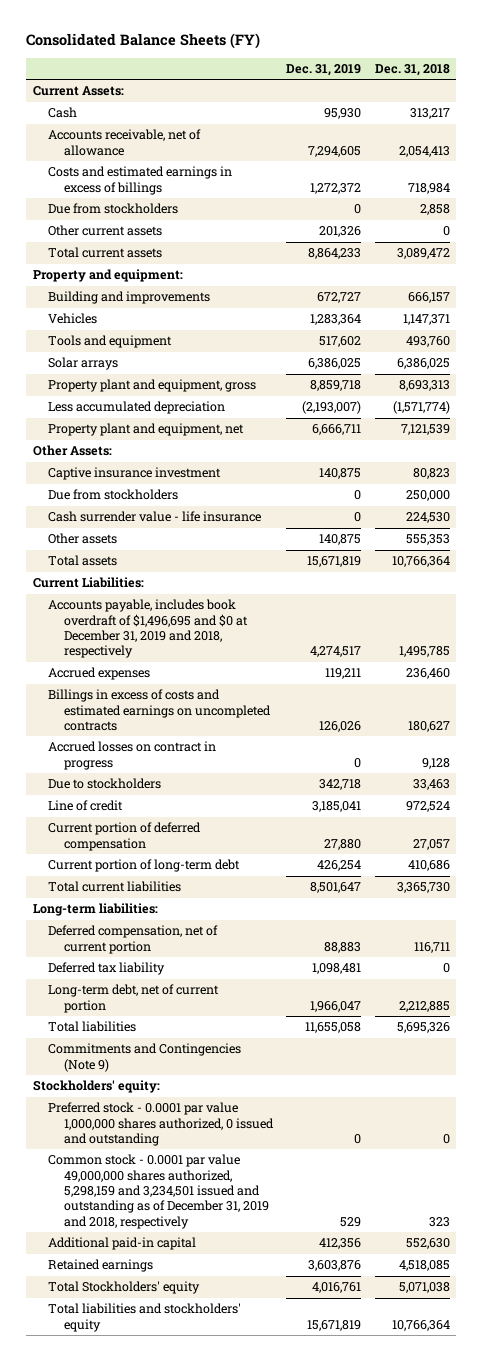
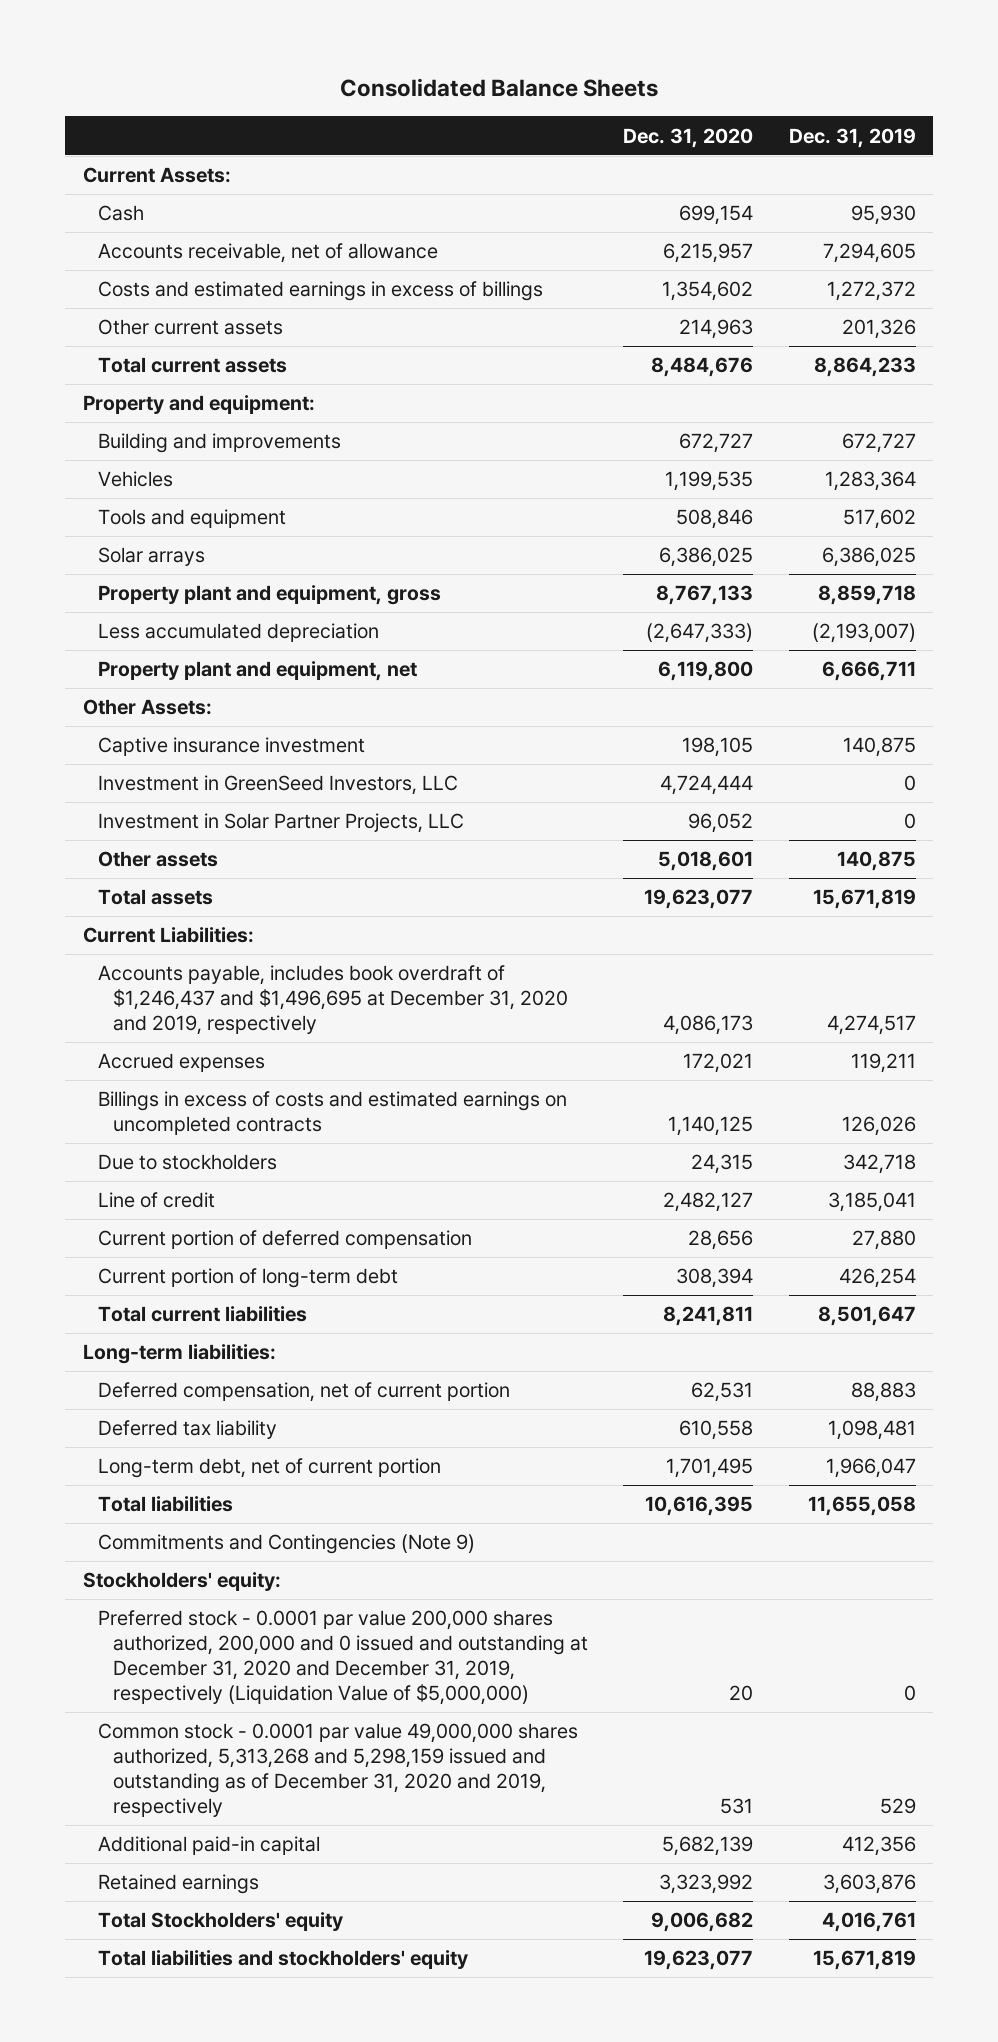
[26,33,261,50] Consolidated Balance Sheets (FY) -> [340,78,659,98] Consolidated Balance Sheets
[374,64,450,77] Dec. 31, 2018 -> none
none -> [623,127,754,148] Dec. 31, 2020
[48,203,179,215] Due from stockholders -> none
[48,489,179,501] Due from stockholders -> none
[48,511,262,523] Cash surrender value - life insurance -> none
none -> [98,775,459,796] Investment in GreenSeed Investors, LLC
none -> [98,813,465,834] Investment in Solar Partner Projects, LLC
[48,599,249,659] Accounts payable, includes book overdraft of $1,496,695 and $0 at December 31, 2019 and 2018, respectively -> [98,965,569,1035] Accounts payable, includes book overdraft of $1,246,437 and $1,496,695 at December 31, 2020 and 2019, respectively
[48,741,217,770] Accrued losses on contract in progress -> none
[48,1102,275,1146] Preferred stock - 0.0001 par value 1,000,000 shares authorized, 0 issued and outstanding -> [98,1610,589,1705] Preferred stock - 0.0001 par value 200,000 shares authorized, 200,000 and 0 issued and outstanding at December 31, 2020 and December 31, 2019, respectively (Liquidation Value of $5,000,000)
[48,1154,270,1229] Common stock - 0.0001 par value 49,000,000 shares authorized, 5,298,159 and 3,234,501 issued and outstanding as of December 31, 2019 and 2018, respectively -> [98,1723,579,1817] Common stock - 0.0001 par value 49,000,000 shares authorized, 5,313,268 and 5,298,159 issued and outstanding as of December 31, 2020 and 2019, respectively

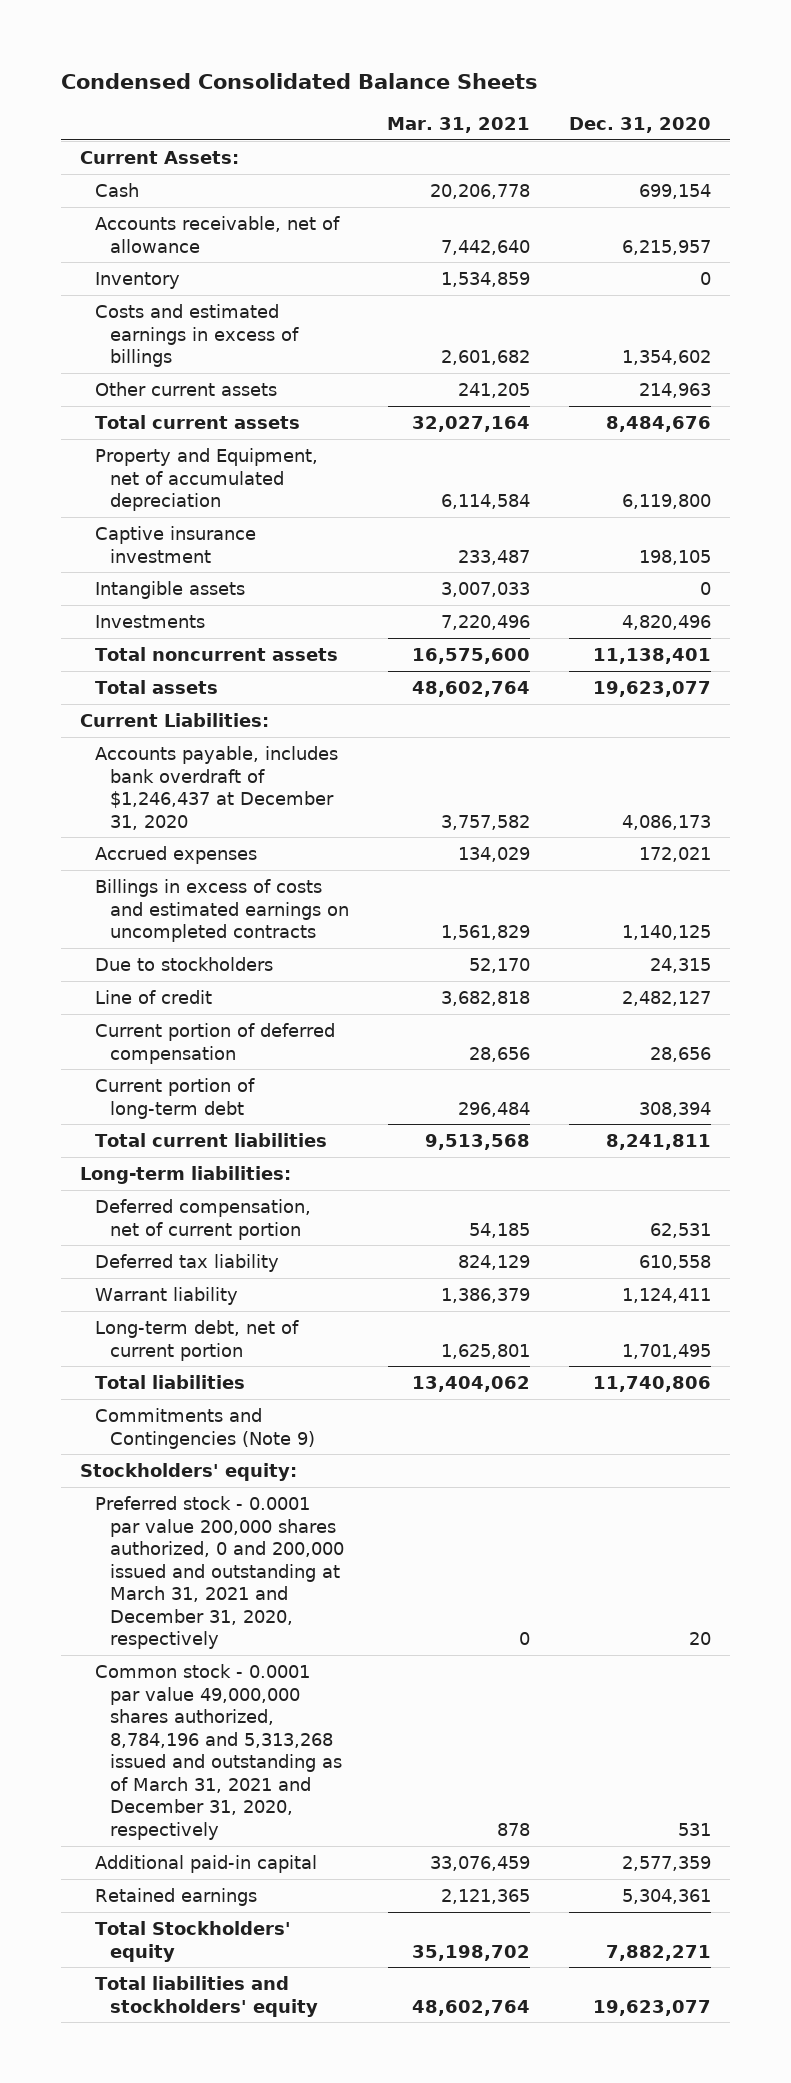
[340,78,659,98] Consolidated Balance Sheets -> [60,73,538,90] Condensed Consolidated Balance Sheets
[788,127,916,148] Dec. 31, 2019 -> none
none -> [387,117,531,134] Mar. 31, 2021
none -> [95,271,181,289] Inventory
[82,395,315,415] Property and equipment: -> none
[98,433,342,454] Building and improvements -> none
[98,471,174,488] Vehicles -> none
[98,509,287,529] Tools and equipment -> none
[98,547,206,567] Solar arrays -> none
[98,585,442,606] Property plant and equipment, gross -> none
[98,623,380,643] Less accumulated depreciation -> none
[82,699,212,716] Other Assets: -> none
[98,661,418,682] Property plant and equipment, net -> [95,447,319,512] Property and Equipment, net of accumulated depreciation
[98,775,459,796] Investment in GreenSeed Investors, LLC -> none
[98,813,465,834] Investment in Solar Partner Projects, LLC -> none
[98,851,219,868] Other assets -> none
none -> [95,580,246,599] Intangible assets
none -> [95,614,206,628] Investments
none -> [95,646,339,661] Total noncurrent assets
[98,965,569,1035] Accounts payable, includes book overdraft of $1,246,437 and $1,496,695 at December 31, 2020 and 2019, respectively -> [95,745,339,830] Accounts payable, includes bank overdraft of $1,246,437 at December 31, 2020
none -> [95,1286,239,1305] Warrant liability
[645,1496,754,1517] 10,616,395 -> [592,1375,711,1392] 11,740,806
[98,1610,589,1705] Preferred stock - 0.0001 par value 200,000 shares authorized, 200,000 and 0 issued and outstanding at December 31, 2020 and December 31, 2019, respectively (Liquidation Value of $5,000,000) -> [95,1495,345,1650] Preferred stock - 0.0001 par value 200,000 shares authorized, 0 and 200,000 issued and outstanding at March 31, 2021 and December 31, 2020, respectively
[98,1723,579,1817] Common stock - 0.0001 par value 49,000,000 shares authorized, 5,313,268 and 5,298,159 issued and outstanding as of December 31, 2020 and 2019, respectively -> [95,1663,343,1840] Common stock - 0.0001 par value 49,000,000 shares authorized, 8,784,196 and 5,313,268 issued and outstanding as of March 31, 2021 and December 31, 2020, respectively
[662,1836,754,1857] 5,682,139 -> [621,1855,711,1871] 2,577,359
[659,1874,754,1895] 3,323,992 -> [621,1888,711,1904] 5,304,361
[651,1912,754,1933] 9,006,682 -> [605,1944,711,1961] 7,882,271

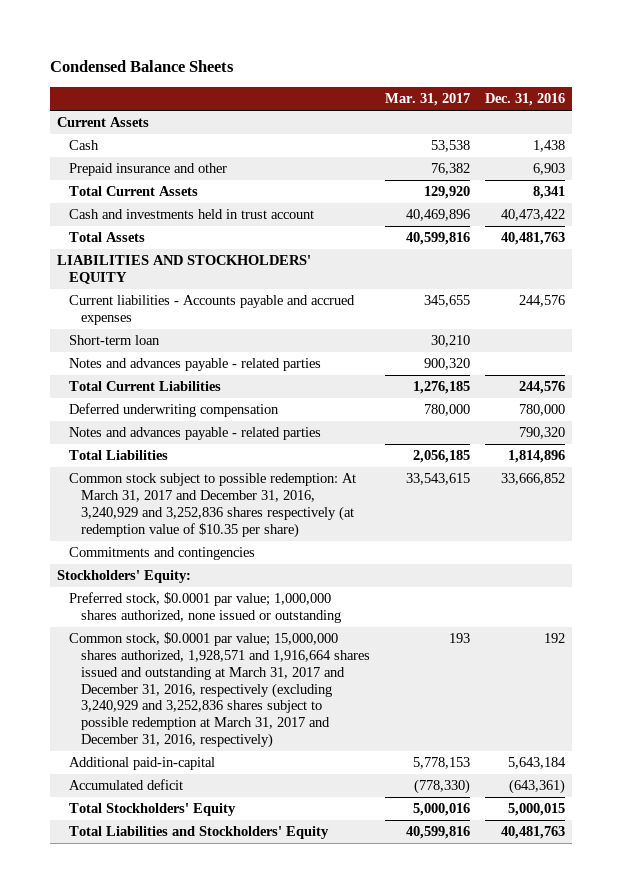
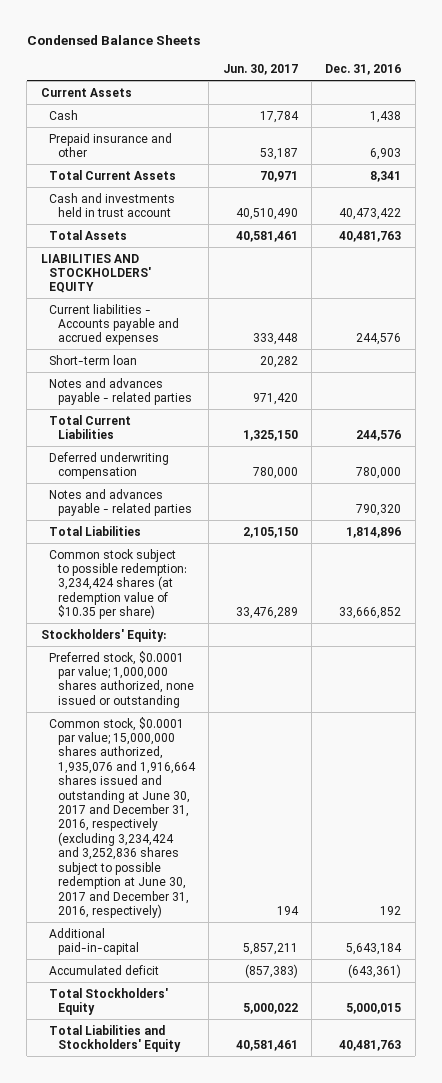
[384,93,470,107] Mar. 31, 2017 -> none
none -> [222,63,298,75] Jun. 30, 2017
[69,547,256,561] Commitments and contingencies -> none
[69,473,357,538] Common stock subject to possible redemption: At March 31, 2017 and December 31, 2016, 3,240,929 and 3,252,836 shares respectively (at redemption value of $10.35 per share) -> [49,548,187,620] Common stock subject to possible redemption: 3,234,424 shares (at redemption value of $10.35 per share)
[69,632,371,748] Common stock, $0.0001 par value; 15,000,000 shares authorized, 1,928,571 and 1,916,664 shares issued and outstanding at March 31, 2017 and December 31, 2016, respectively (excluding 3,240,929 and 3,252,836 shares subject to possible redemption at March 31, 2017 and December 31, 2016, respectively) -> [49,716,196,918] Common stock, $0.0001 par value; 15,000,000 shares authorized, 1,935,076 and 1,916,664 shares issued and outstanding at June 30, 2017 and December 31, 2016, respectively (excluding 3,234,424 and 3,252,836 shares subject to possible redemption at June 30, 2017 and December 31, 2016, respectively)

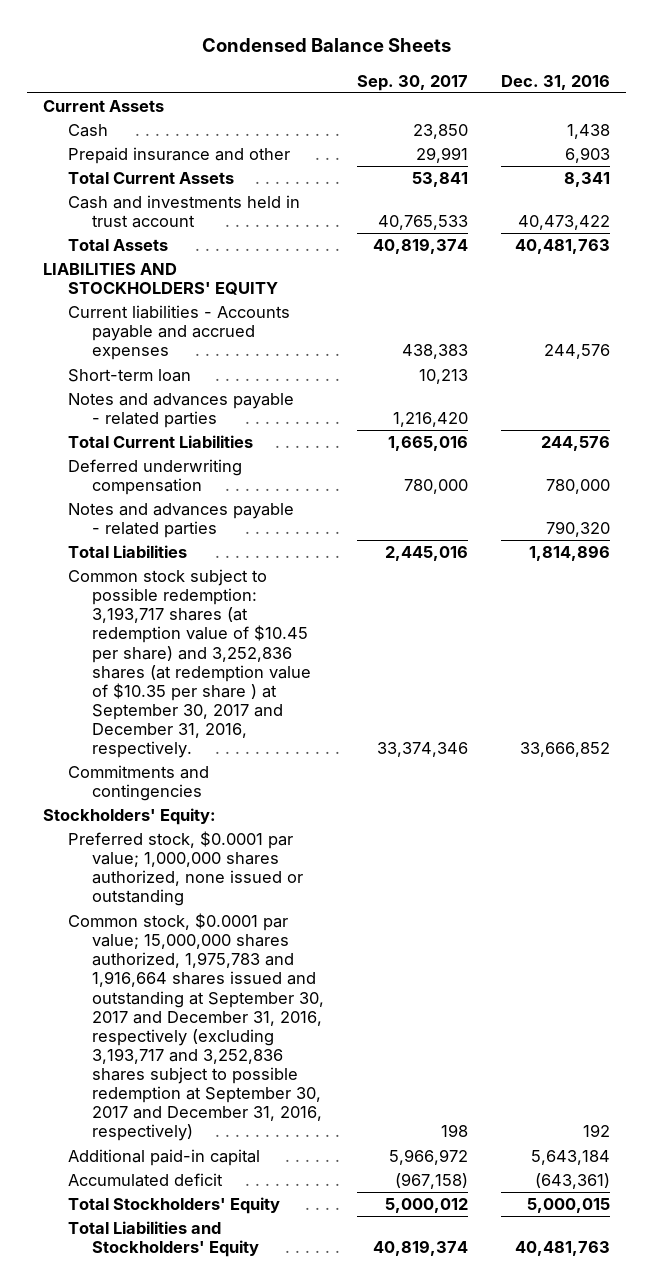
[222,63,298,75] Jun. 30, 2017 -> none
none -> [356,74,468,91] Sep. 30, 2017
[49,548,187,620] Common stock subject to possible redemption: 3,234,424 shares (at redemption value of $10.35 per share) -> [67,569,311,759] Common stock subject to possible redemption: 3,193,717 shares (at redemption value of $10.45 per share) and 3,252,836 shares (at redemption value of $10.35 per share ) at September 30, 2017 and December 31, 2016, respectively.
none -> [67,765,209,802] Commitments and contingencies
[49,716,196,918] Common stock, $0.0001 par value; 15,000,000 shares authorized, 1,935,076 and 1,916,664 shares issued and outstanding at June 30, 2017 and December 31, 2016, respectively (excluding 3,234,424 and 3,252,836 shares subject to possible redemption at June 30, 2017 and December 31, 2016, respectively) -> [67,913,324,1142] Common stock, $0.0001 par value; 15,000,000 shares authorized, 1,975,783 and 1,916,664 shares issued and outstanding at September 30, 2017 and December 31, 2016, respectively (excluding 3,193,717 and 3,252,836 shares subject to possible redemption at September 30, 2017 and December 31, 2016, respectively)
[49,927,139,955] Additional paid-in-capital -> [67,1149,260,1167] Additional paid-in capital

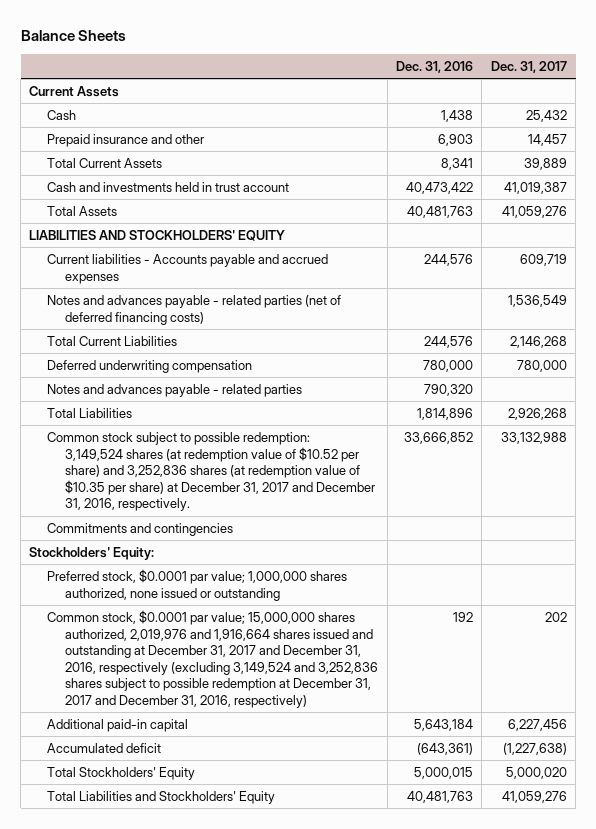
[201,38,451,53] Condensed Balance Sheets -> [20,29,126,41] Balance Sheets
[356,74,468,91] Sep. 30, 2017 -> none
none -> [490,61,567,74] Dec. 31, 2017
[67,369,191,383] Short-term loan -> none
[67,393,294,429] Notes and advances payable - related parties -> [47,294,342,325] Notes and advances payable - related parties (net of deferred financing costs)
[67,569,311,759] Common stock subject to possible redemption: 3,193,717 shares (at redemption value of $10.45 per share) and 3,252,836 shares (at redemption value of $10.35 per share ) at September 30, 2017 and December 31, 2016, respectively. -> [47,431,376,512] Common stock subject to possible redemption: 3,149,524 shares (at redemption value of $10.52 per share) and 3,252,836 shares (at redemption value of $10.35 per share) at December 31, 2017 and December 31, 2016, respectively.
[67,913,324,1142] Common stock, $0.0001 par value; 15,000,000 shares authorized, 1,975,783 and 1,916,664 shares issued and outstanding at September 30, 2017 and December 31, 2016, respectively (excluding 3,193,717 and 3,252,836 shares subject to possible redemption at September 30, 2017 and December 31, 2016, respectively) -> [47,609,379,709] Common stock, $0.0001 par value; 15,000,000 shares authorized, 2,019,976 and 1,916,664 shares issued and outstanding at December 31, 2017 and December 31, 2016, respectively (excluding 3,149,524 and 3,252,836 shares subject to possible redemption at December 31, 2017 and December 31, 2016, respectively)

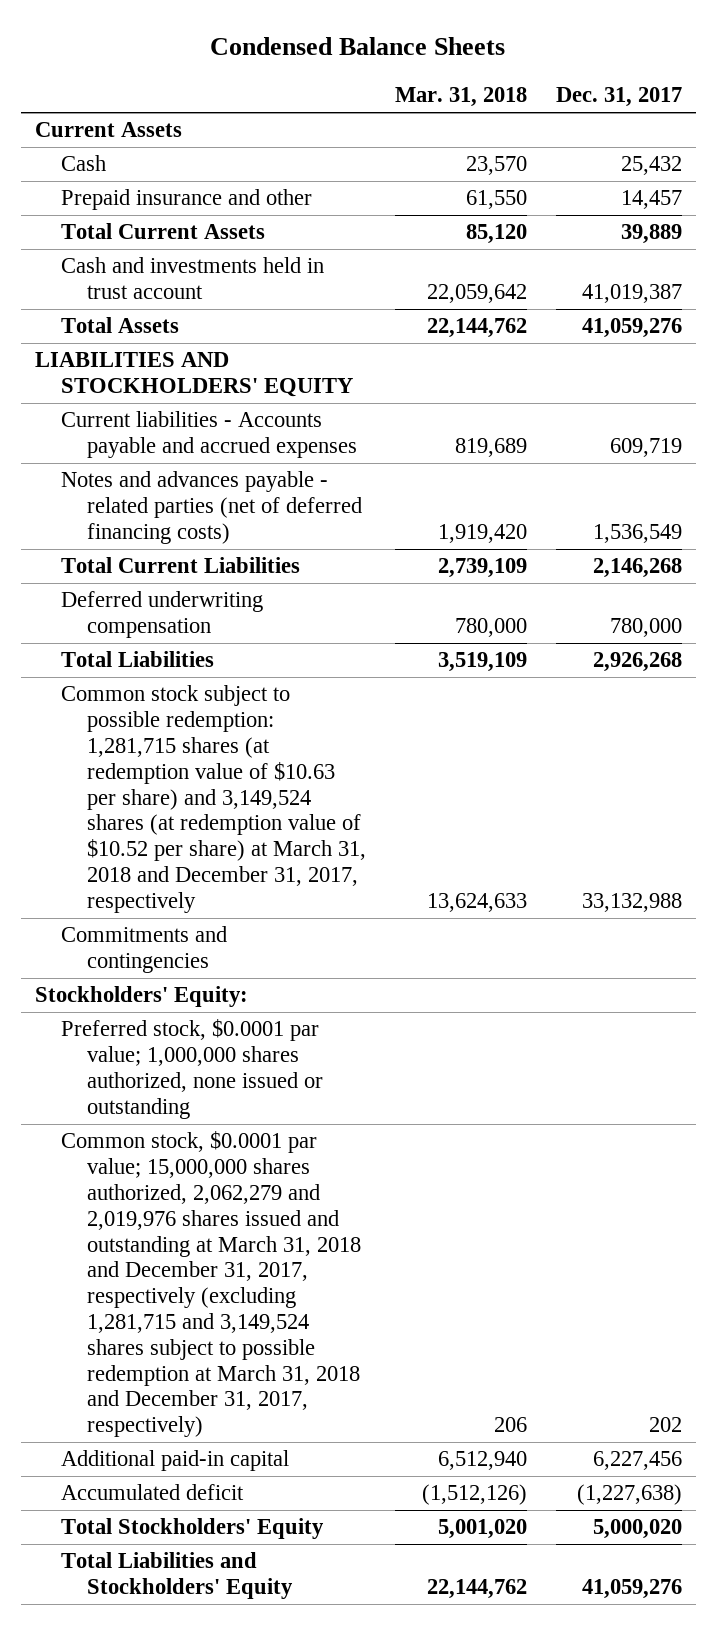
[20,29,126,41] Balance Sheets -> [210,37,506,56] Condensed Balance Sheets
[396,61,474,74] Dec. 31, 2016 -> none
none -> [395,87,528,108] Mar. 31, 2018
[47,383,303,397] Notes and advances payable - related parties -> none
[47,431,376,512] Common stock subject to possible redemption: 3,149,524 shares (at redemption value of $10.52 per share) and 3,252,836 shares (at redemption value of $10.35 per share) at December 31, 2017 and December 31, 2016, respectively. -> [61,685,367,913] Common stock subject to possible redemption: 1,281,715 shares (at redemption value of $10.63 per share) and 3,149,524 shares (at redemption value of $10.52 per share) at March 31, 2018 and December 31, 2017, respectively
[47,609,379,709] Common stock, $0.0001 par value; 15,000,000 shares authorized, 2,019,976 and 1,916,664 shares issued and outstanding at December 31, 2017 and December 31, 2016, respectively (excluding 3,149,524 and 3,252,836 shares subject to possible redemption at December 31, 2017 and December 31, 2016, respectively) -> [61,1131,362,1438] Common stock, $0.0001 par value; 15,000,000 shares authorized, 2,062,279 and 2,019,976 shares issued and outstanding at March 31, 2018 and December 31, 2017, respectively (excluding 1,281,715 and 3,149,524 shares subject to possible redemption at March 31, 2018 and December 31, 2017, respectively)

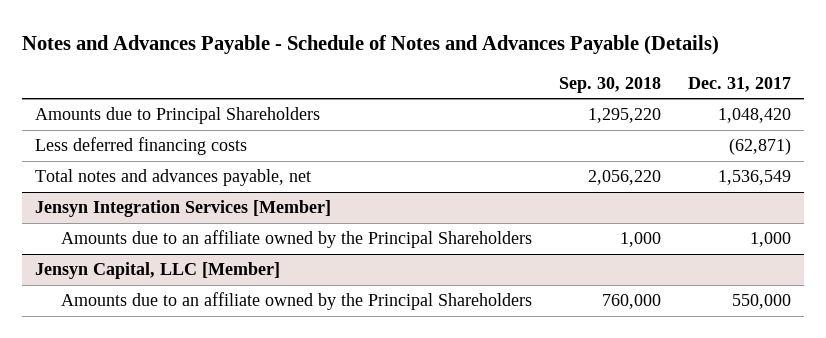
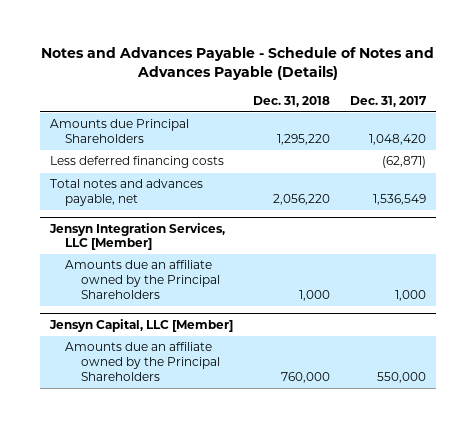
[558,76,661,93] Sep. 30, 2018 -> none
none -> [252,95,330,107] Dec. 31, 2018
[35,107,321,125] Amounts due to Principal Shareholders -> [49,119,189,144] Amounts due Principal Shareholders
[35,200,332,218] Jensyn Integration Services [Member] -> [48,222,225,251] Jensyn Integration Services, LLC [Member]
[61,230,533,249] Amounts due to an affiliate owned by the Principal Shareholders -> [65,260,221,299] Amounts due an affiliate owned by the Principal Shareholders
[61,292,533,311] Amounts due to an affiliate owned by the Principal Shareholders -> [65,342,221,381] Amounts due an affiliate owned by the Principal Shareholders

